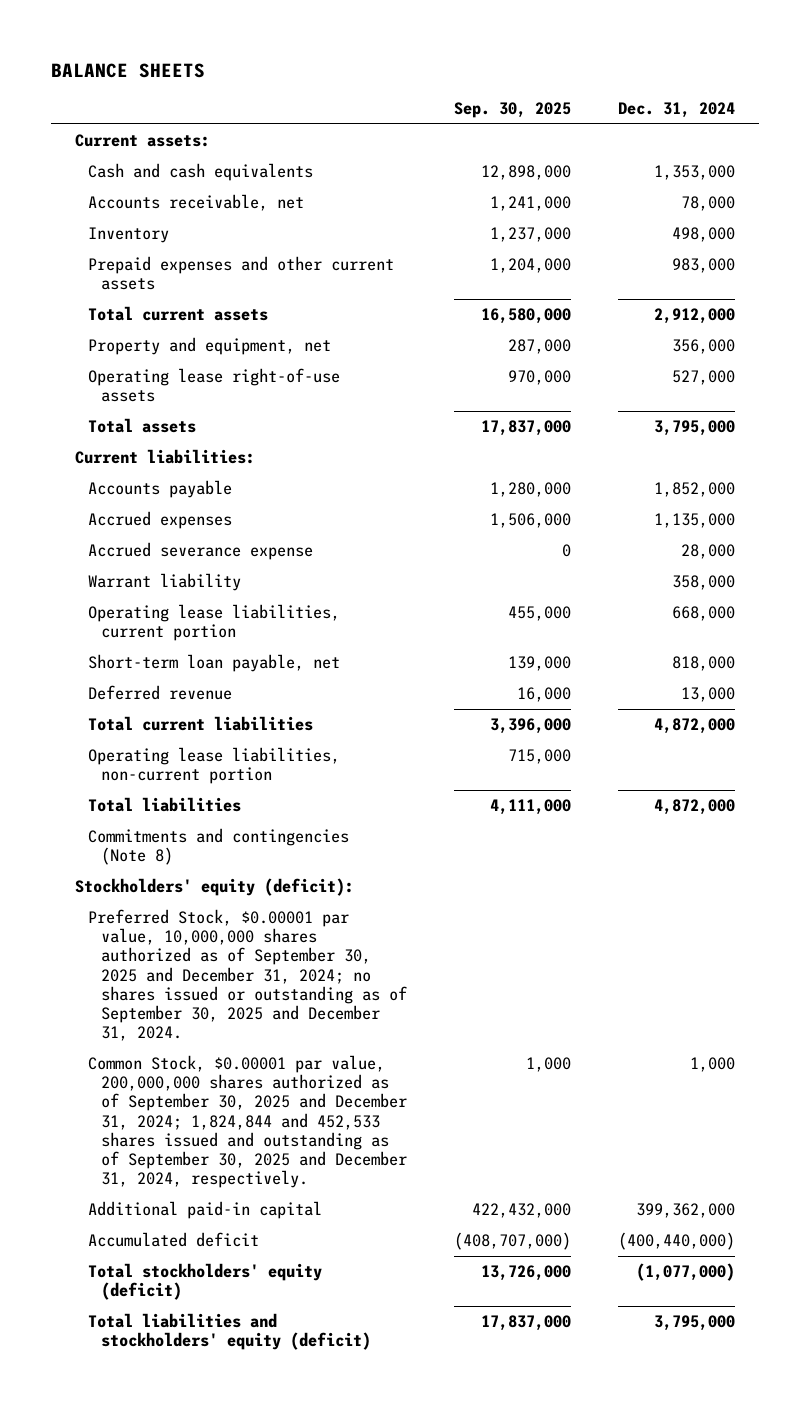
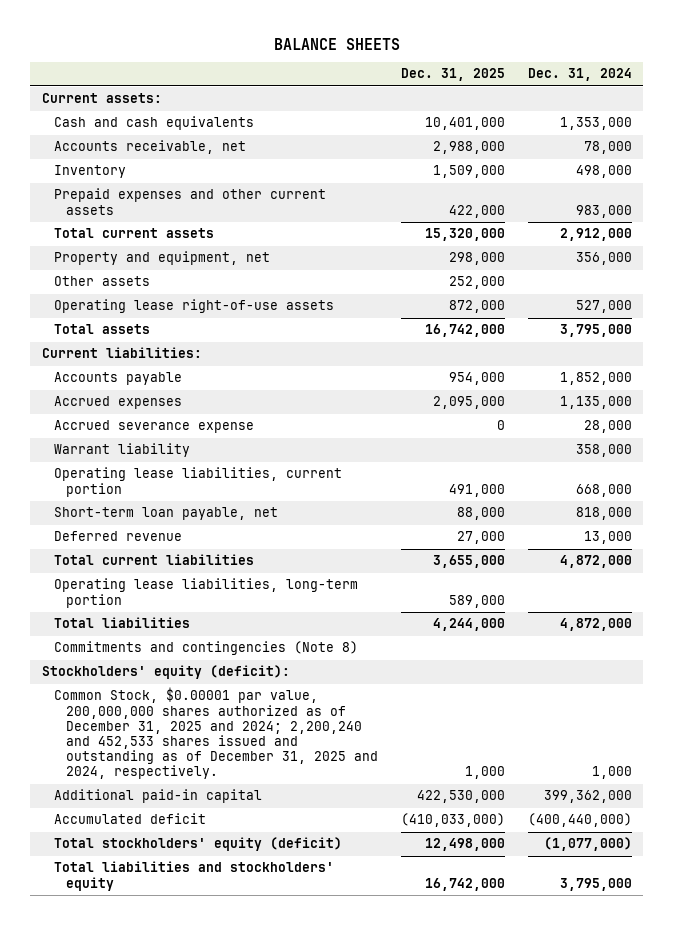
[454,102,572,119] Sep. 30, 2025 -> none
none -> [400,68,505,82] Dec. 31, 2025
none -> [53,276,150,287] Other assets
[87,747,340,785] Operating lease liabilities, non-current portion -> [53,578,358,608] Operating lease liabilities, long-term portion
[87,909,408,1041] Preferred Stock, $0.00001 par value, 10,000,000 shares authorized as of September 30, 2025 and December 31, 2024; no shares issued or outstanding as of September 30, 2025 and December 31, 2024. -> none
[87,1055,408,1188] Common Stock, $0.00001 par value, 200,000,000 shares authorized as of September 30, 2025 and December 31, 2024; 1,824,844 and 452,533 shares issued and outstanding as of September 30, 2025 and December 31, 2024, respectively. -> [53,687,378,780] Common Stock, $0.00001 par value, 200,000,000 shares authorized as of December 31, 2025 and 2024; 2,200,240 and 452,533 shares issued and outstanding as of December 31, 2025 and 2024, respectively.
[87,1313,372,1351] Total liabilities and stockholders' equity (deficit) -> [53,861,334,891] Total liabilities and stockholders' equity

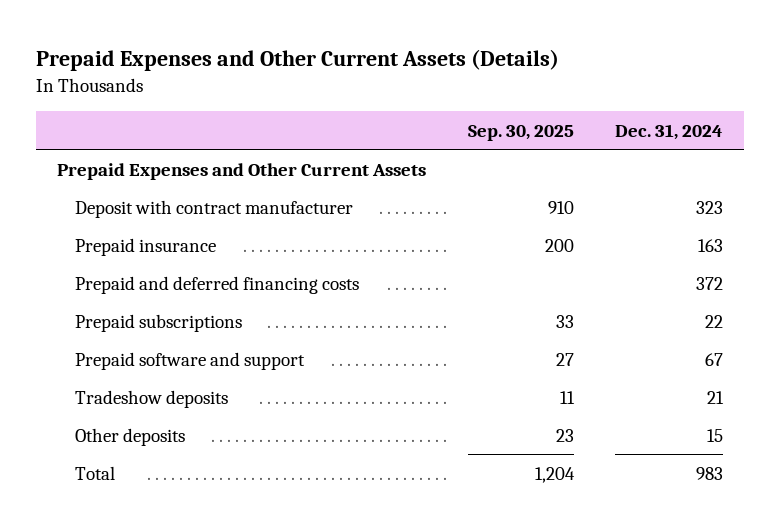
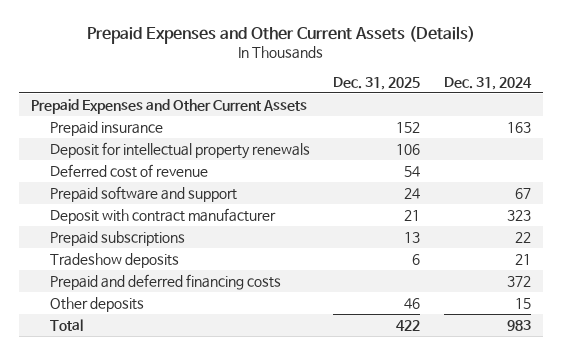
[467,125,574,142] Sep. 30, 2025 -> none
none -> [333,76,421,90] Dec. 31, 2025
none -> [49,141,310,159] Deposit for intellectual property renewals
none -> [49,163,208,178] Deferred cost of revenue
[74,199,353,218] Deposit with contract manufacturer -> [49,207,276,224] Deposit with contract manufacturer
[74,313,242,332] Prepaid subscriptions -> [49,230,185,246] Prepaid subscriptions
[74,275,359,294] Prepaid and deferred financing costs -> [49,273,281,290] Prepaid and deferred financing costs

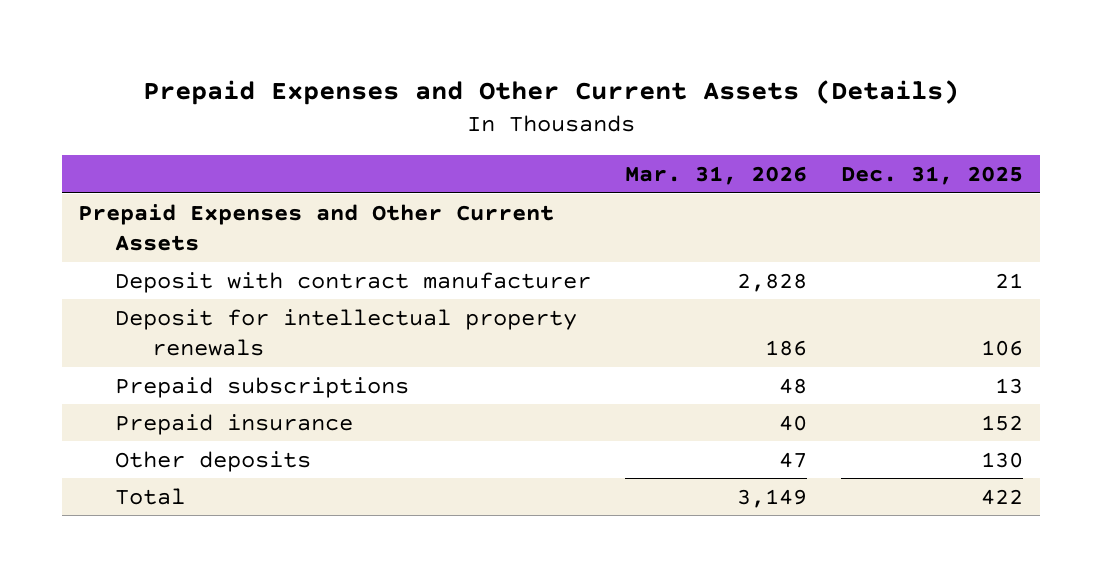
[443,76,532,90] Dec. 31, 2024 -> none
none -> [625,166,808,186] Mar. 31, 2026
[49,163,208,178] Deferred cost of revenue -> none
[49,185,237,202] Prepaid software and support -> none
[49,141,310,159] Deposit for intellectual property renewals -> [115,308,578,357] Deposit for intellectual property renewals
[49,252,179,268] Tradeshow deposits -> none
[49,273,281,290] Prepaid and deferred financing costs -> none
[49,120,163,136] Prepaid insurance -> [115,413,354,435] Prepaid insurance
[404,297,421,309] 46 -> [980,451,1023,468] 130

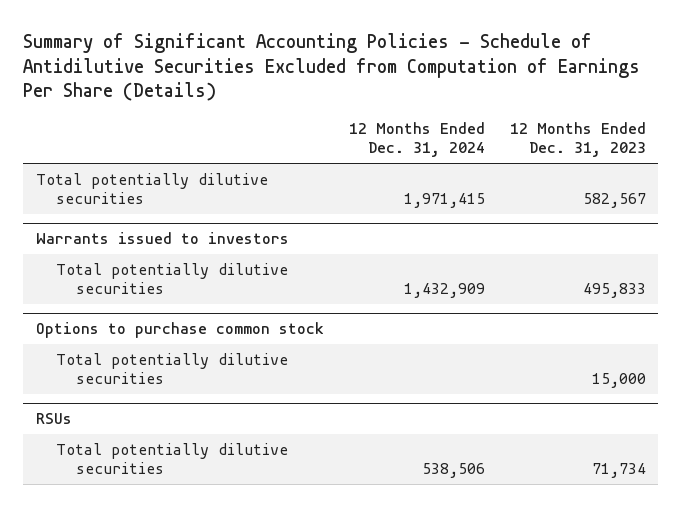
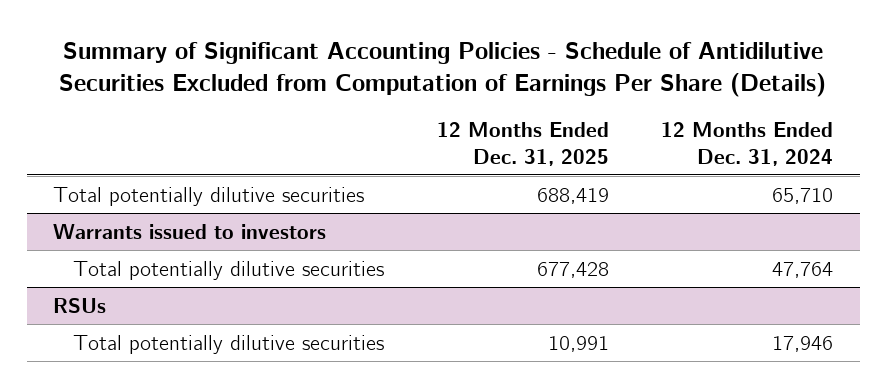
[509,122,646,158] 12 Months Ended Dec. 31, 2023 -> none
none -> [436,122,609,166] 12 Months Ended Dec. 31, 2025
[403,192,485,208] 1,971,415 -> [772,187,834,204] 65,710
[35,322,324,339] Options to purchase common stock -> none
[55,352,288,384] Total potentially dilutive securities -> none
[403,282,485,298] 1,432,909 -> [772,261,834,278] 47,764
[421,462,485,478] 538,506 -> [772,335,834,352] 17,946

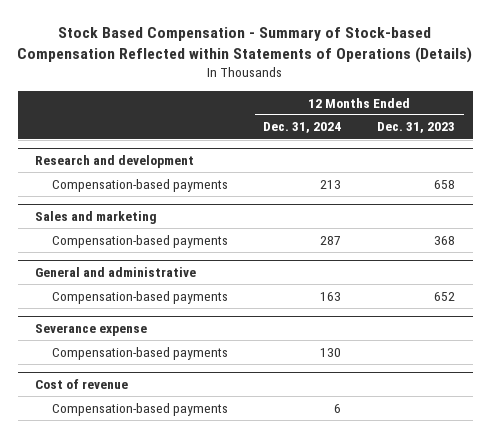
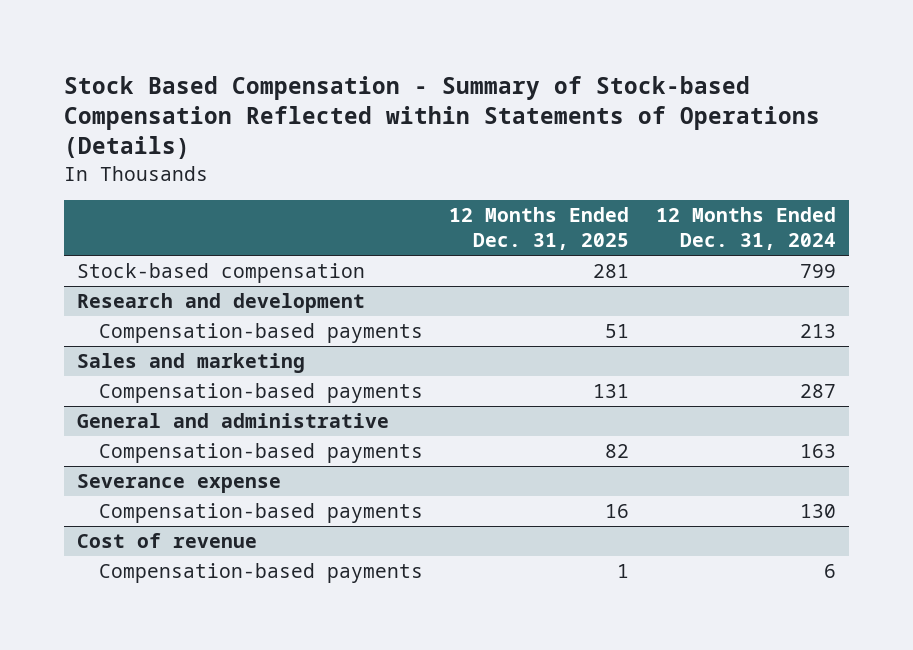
[377,122,456,134] Dec. 31, 2023 -> none
none -> [449,207,630,251] 12 Months Ended Dec. 31, 2025
none -> [77,263,366,284] Stock-based compensation

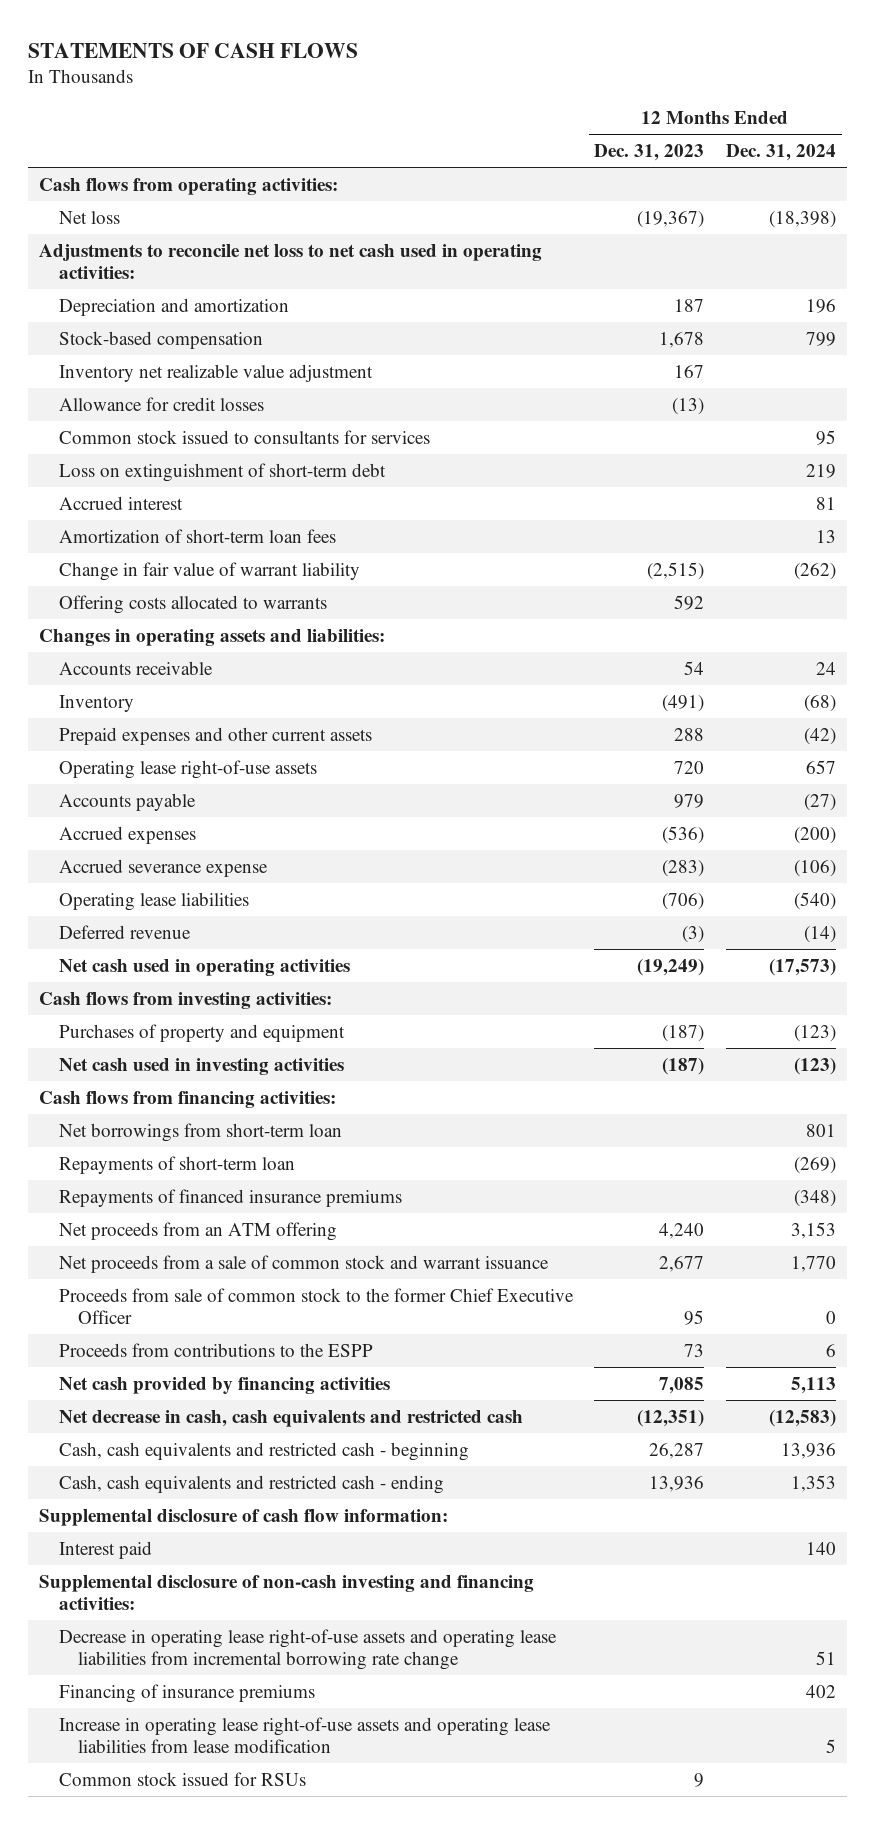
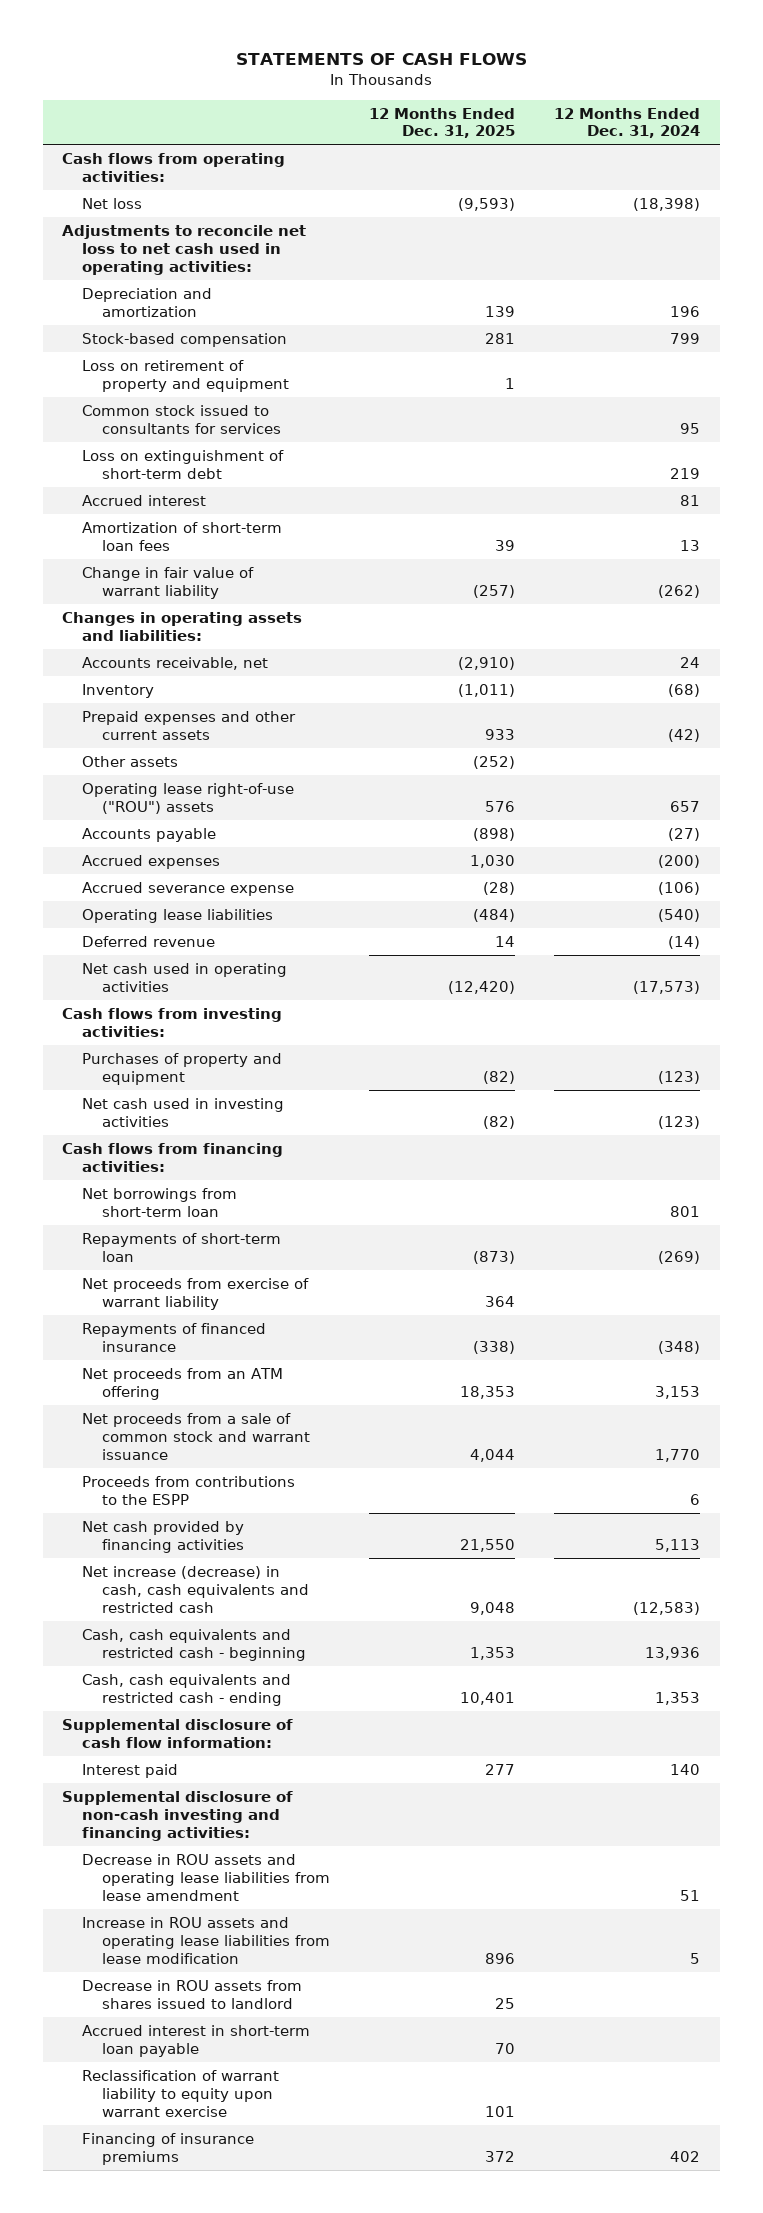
[594,144,705,162] Dec. 31, 2023 -> none
none -> [369,107,516,139] 12 Months Ended Dec. 31, 2025
[58,363,373,382] Inventory net realizable value adjustment -> none
[58,396,264,411] Allowance for credit losses -> none
none -> [82,359,290,392] Loss on retirement of property and equipment
[58,594,327,614] Offering costs allocated to warrants -> none
[58,660,213,675] Accounts receivable -> [82,656,269,670] Accounts receivable, net
none -> [82,755,179,767] Other assets
[58,759,317,779] Operating lease right-of-use assets -> [82,782,295,814] Operating lease right-of-use ("ROU") assets
none -> [82,1277,310,1310] Net proceeds from exercise of warrant liability
[58,1188,402,1207] Repayments of financed insurance premiums -> [82,1322,267,1352] Repayments of financed insurance
[58,1287,574,1325] Proceeds from sale of common stock to the former Chief Executive Officer -> none
[58,1409,523,1427] Net decrease in cash, cash equivalents and restricted cash -> [82,1565,310,1613] Net increase (decrease) in cash, cash equivalents and restricted cash
[58,1628,557,1671] Decrease in operating lease right-of-use assets and operating lease liabilities from incremental borrowing rate change -> none
none -> [82,1853,331,1901] Decrease in ROU assets and operating lease liabilities from lease amendment
none -> [82,1916,331,1964] Increase in ROU assets and operating lease liabilities from lease modification
none -> [82,1979,303,2009] Decrease in ROU assets from shares issued to landlord
none -> [82,2024,311,2057] Accrued interest in short-term loan payable
none -> [82,2069,280,2117] Reclassification of warrant liability to equity upon warrant exercise
[58,1716,551,1754] Increase in operating lease right-of-use assets and operating lease liabilities from lease modification -> none
[58,1771,306,1786] Common stock issued for RSUs -> none

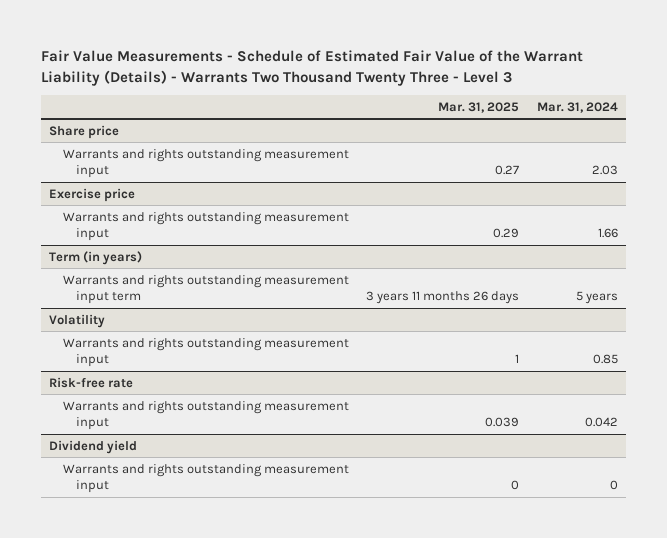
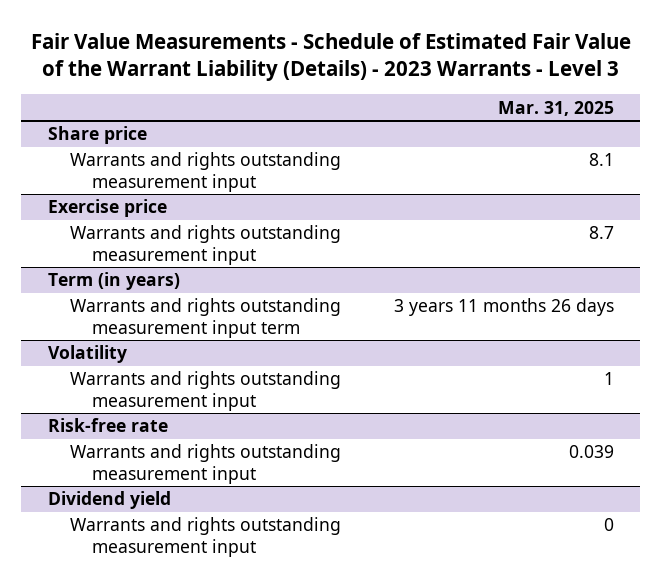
[40,50,583,86] Fair Value Measurements - Schedule of Estimated Fair Value of the Warrant Liability (Details) - Warrants Two Thousand Twenty Three - Level 3 -> [30,32,631,82] Fair Value Measurements - Schedule of Estimated Fair Value of the Warrant Liability (Details) - 2023 Warrants - Level 3
[536,101,618,113] Mar. 31, 2024 -> none
[495,164,520,175] 0.27 -> [588,153,614,167] 8.1
[493,227,520,238] 0.29 -> [588,226,614,240] 8.7

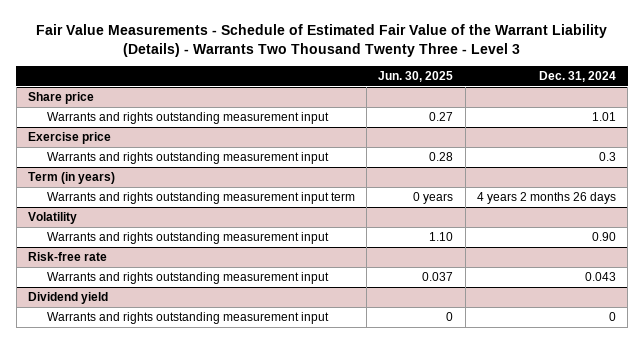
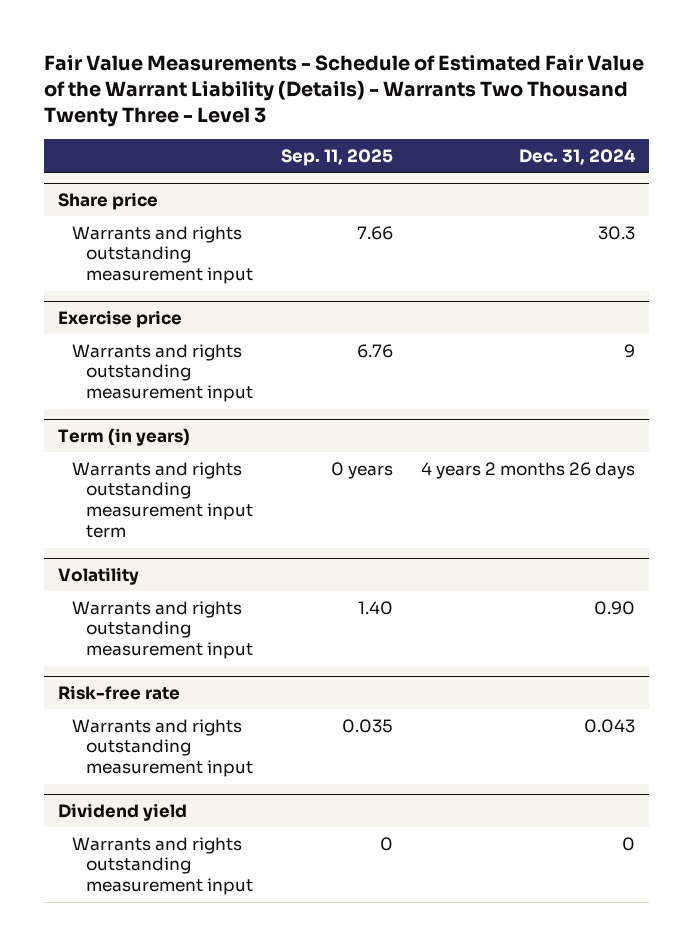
[378,71,454,83] Jun. 30, 2025 -> none
none -> [280,148,393,166] Sep. 11, 2025
[591,112,616,122] 1.01 -> [598,225,636,240] 30.3
[598,152,616,162] 0.3 -> [624,343,636,358] 9

